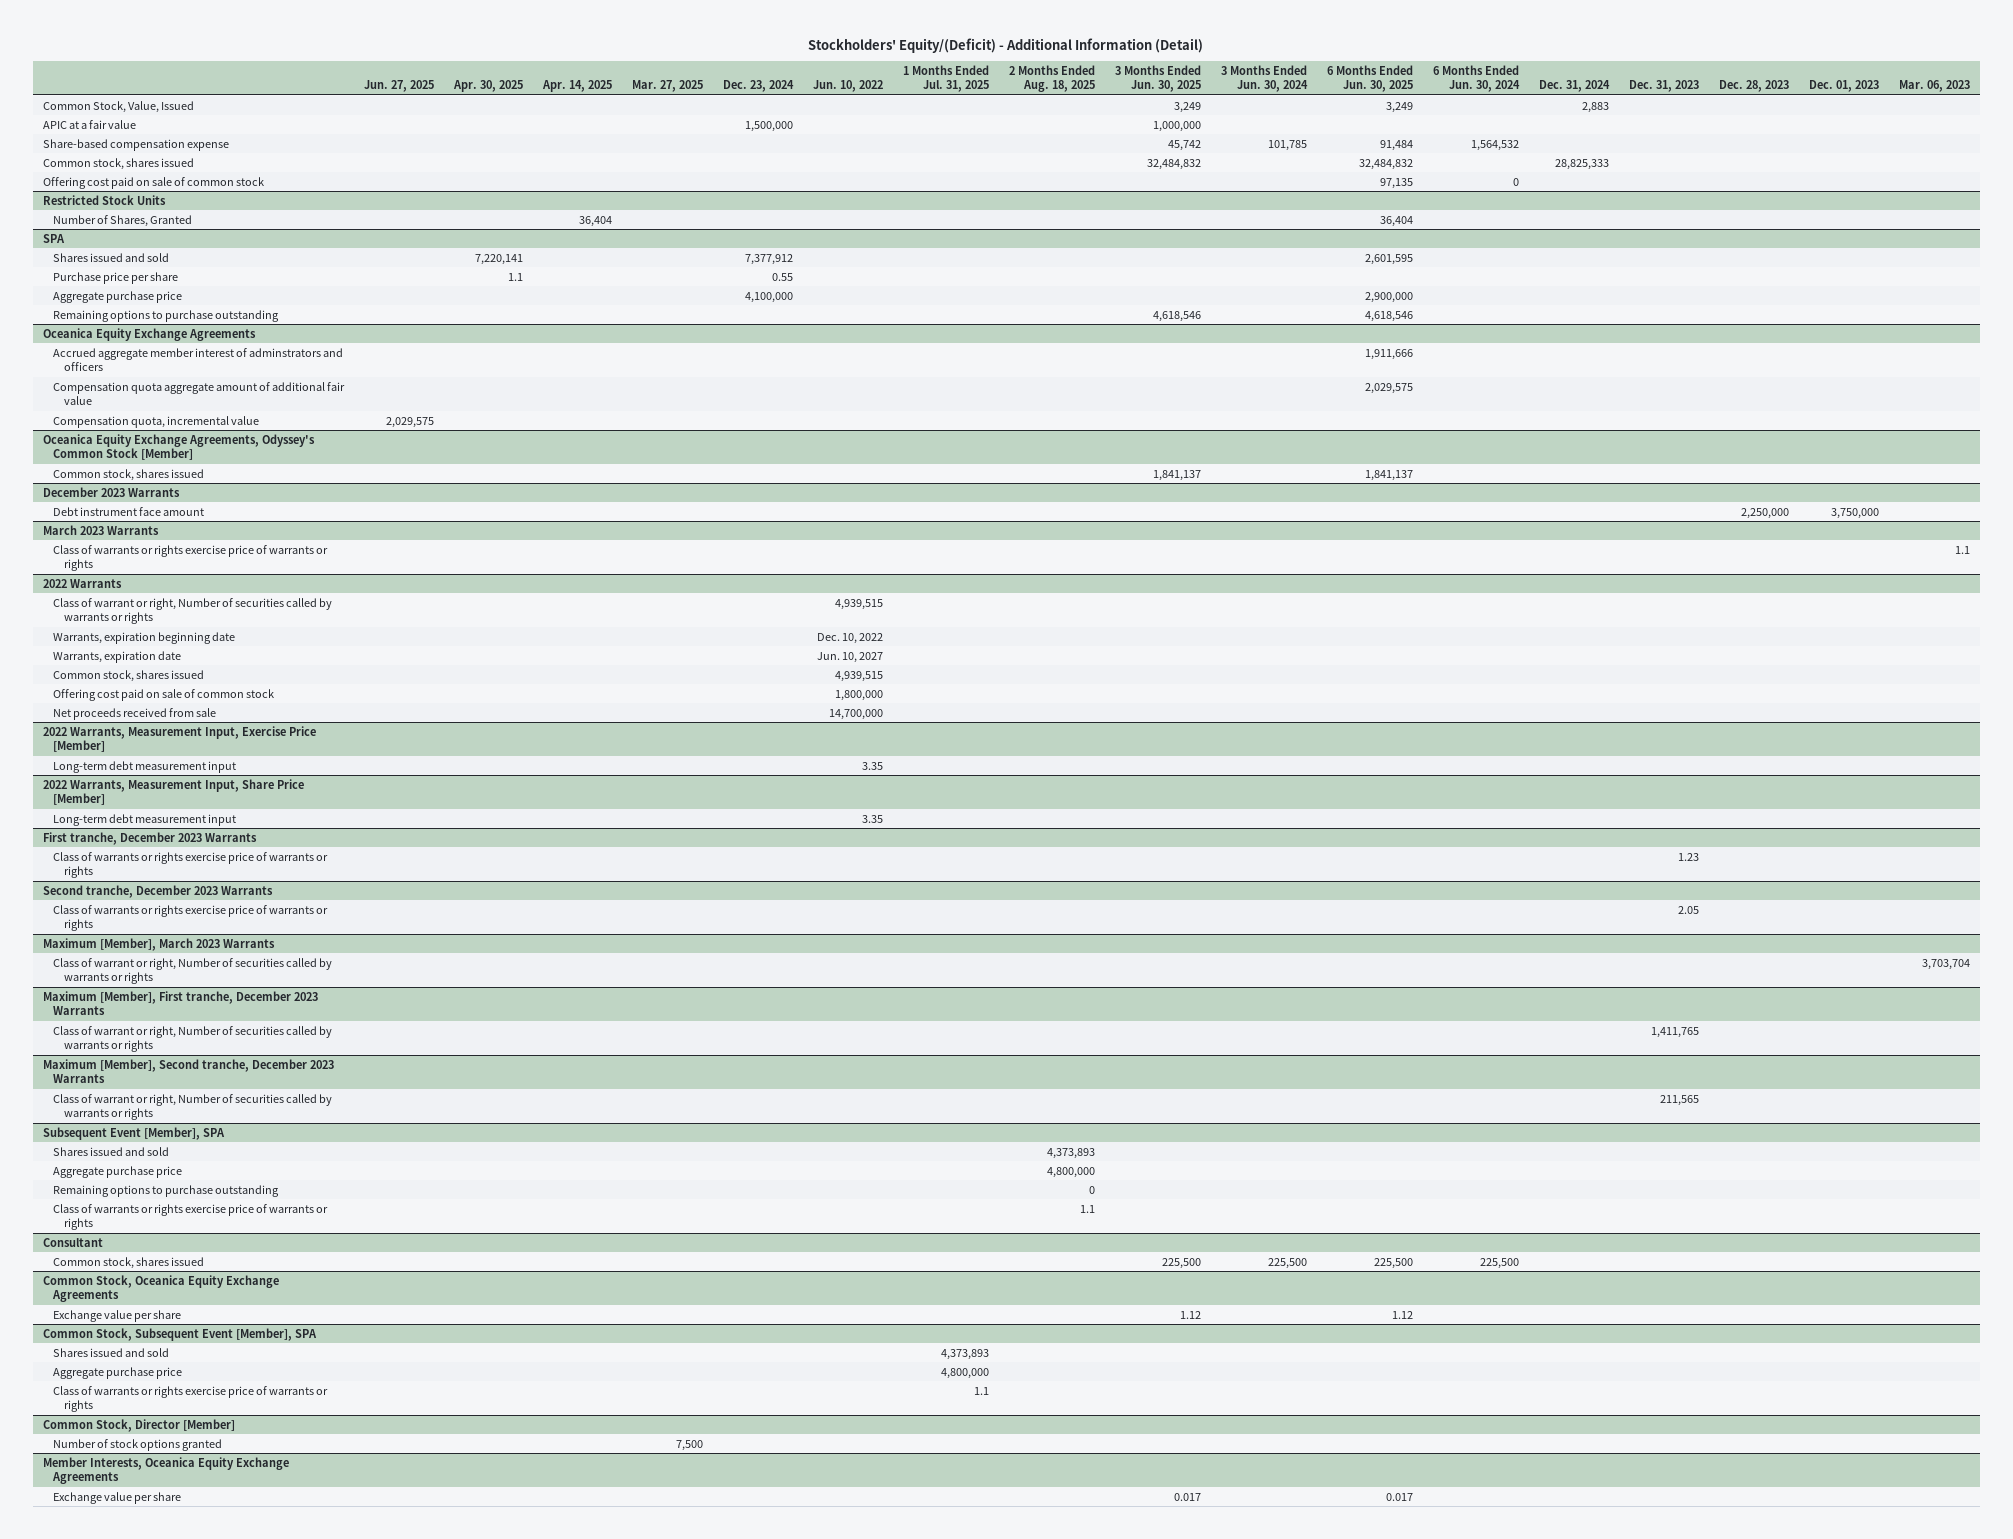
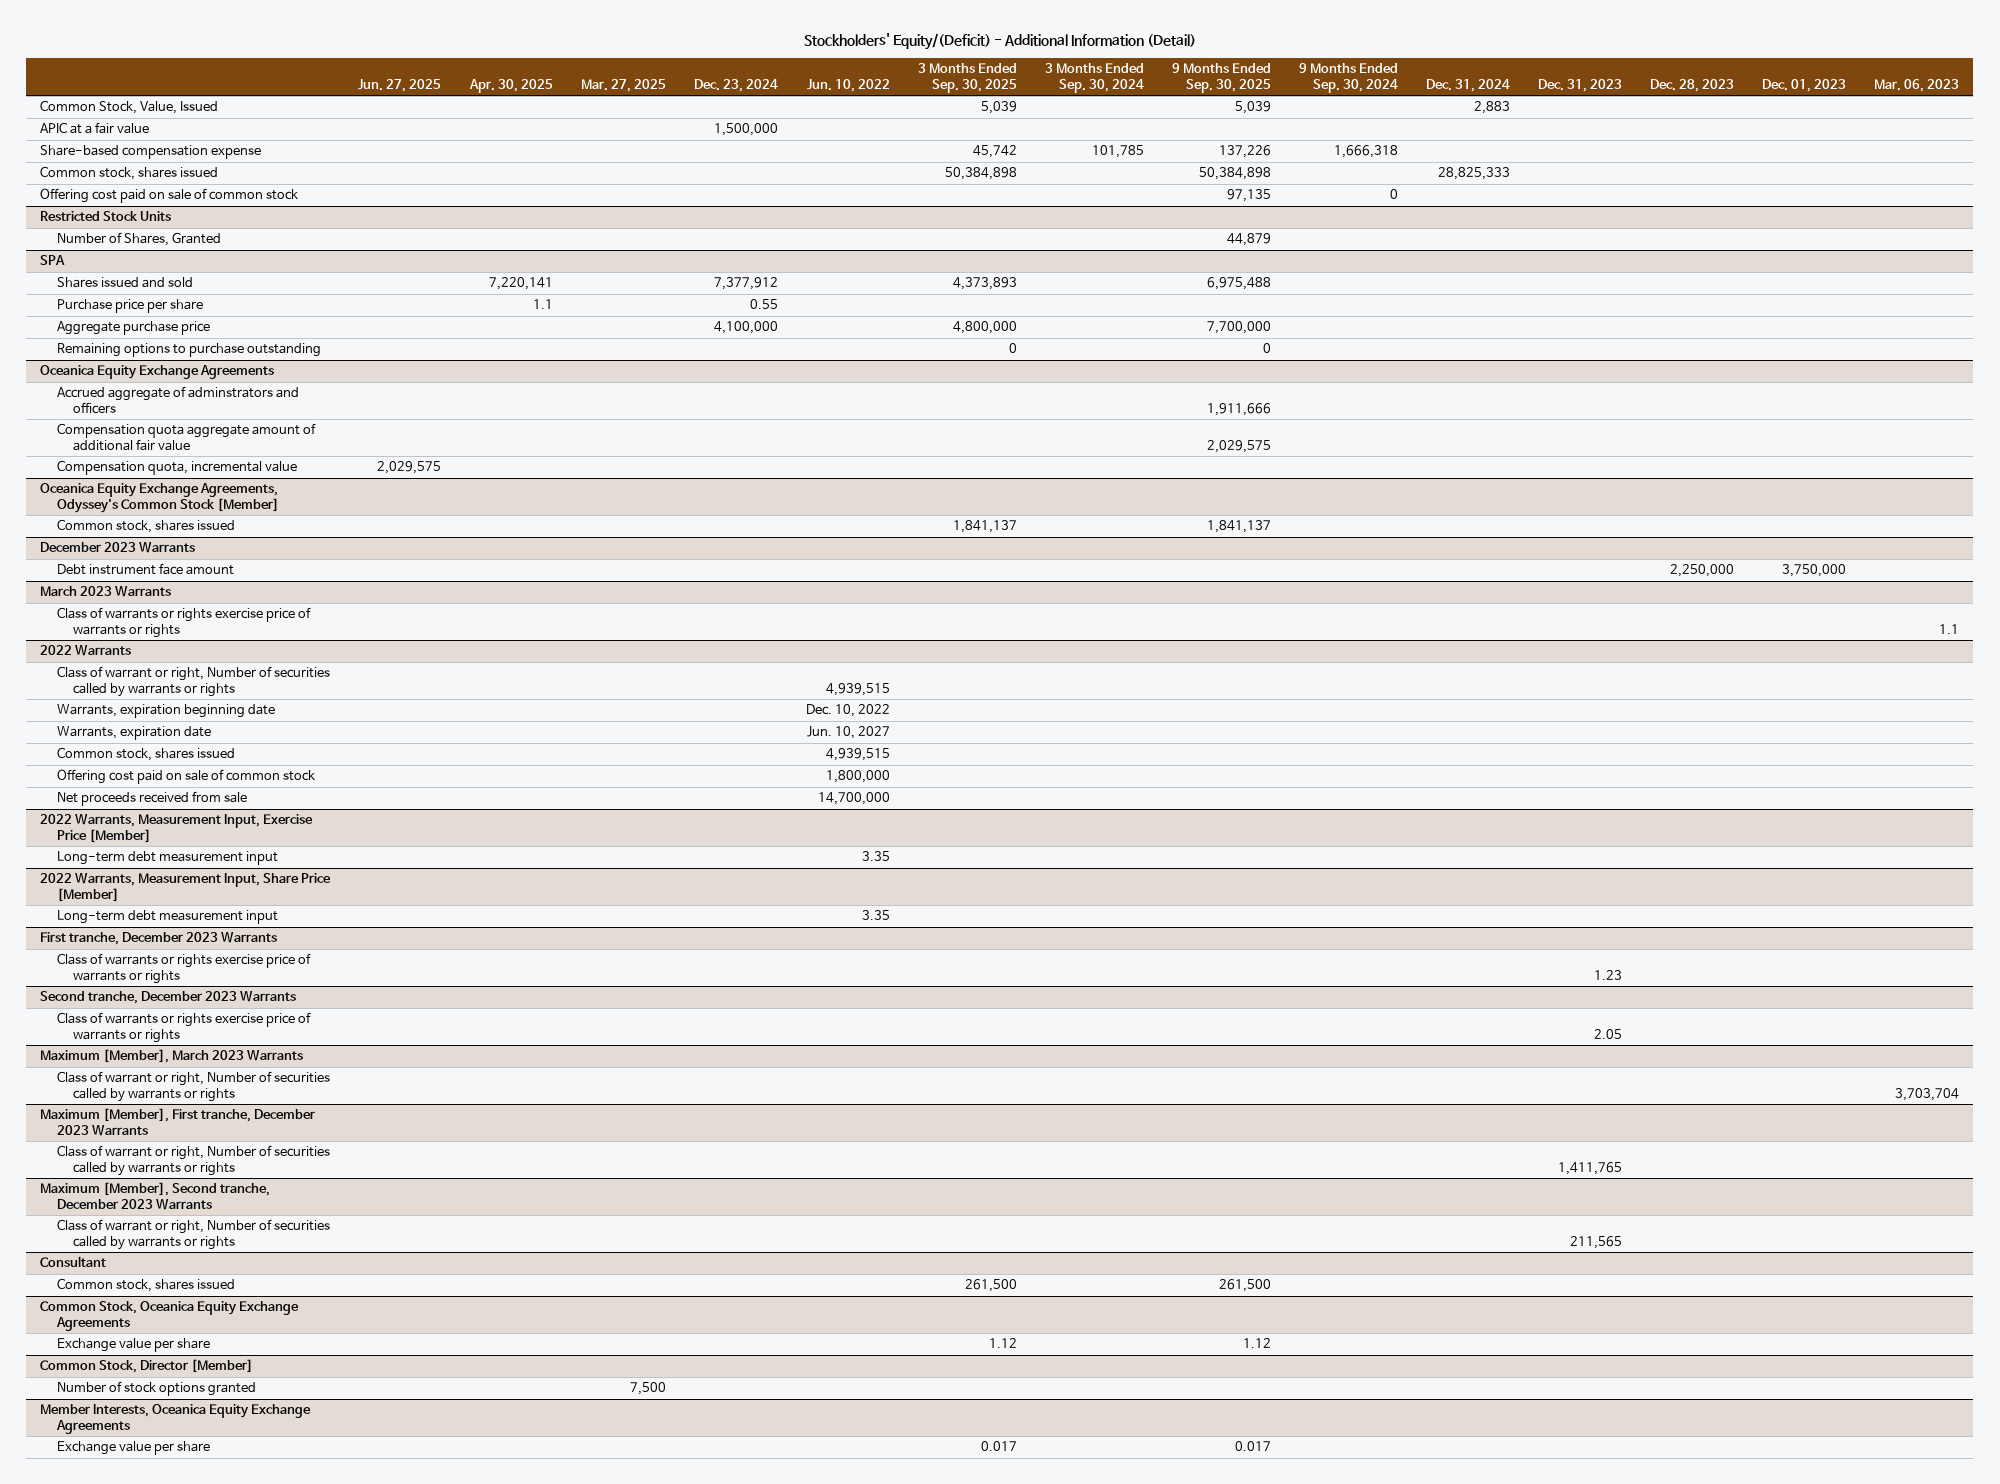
[542,80,613,93] Apr. 14, 2025 -> none
[903,64,990,93] 1 Months Ended Jul. 31, 2025 -> none
[1009,64,1096,93] 2 Months Ended Aug. 18, 2025 -> none
[1115,64,1202,93] 3 Months Ended Jun. 30, 2025 -> none
[1221,64,1309,93] 3 Months Ended Jun. 30, 2024 -> none
[1327,64,1414,93] 6 Months Ended Jun. 30, 2025 -> none
[1433,64,1521,93] 6 Months Ended Jun. 30, 2024 -> none
none -> [917,62,1017,93] 3 Months Ended Sep. 30, 2025
none -> [1044,62,1144,93] 3 Months Ended Sep. 30, 2024
none -> [1171,62,1271,93] 9 Months Ended Sep. 30, 2025
none -> [1298,62,1398,93] 9 Months Ended Sep. 30, 2024
[53,347,344,371] Accrued aggregate member interest of adminstrators and officers -> [56,386,299,415] Accrued aggregate of adminstrators and officers
[42,1126,225,1140] Subsequent Event [Member], SPA -> none
[53,1146,170,1156] Shares issued and sold -> none
[53,1165,183,1178] Aggregate purchase price -> none
[53,1184,280,1197] Remaining options to purchase outstanding -> none
[53,1203,329,1230] Class of warrants or rights exercise price of warrants or rights -> none
[42,1327,317,1341] Common Stock, Subsequent Event [Member], SPA -> none
[53,1347,170,1357] Shares issued and sold -> none
[53,1366,183,1379] Aggregate purchase price -> none
[53,1385,329,1412] Class of warrants or rights exercise price of warrants or rights -> none

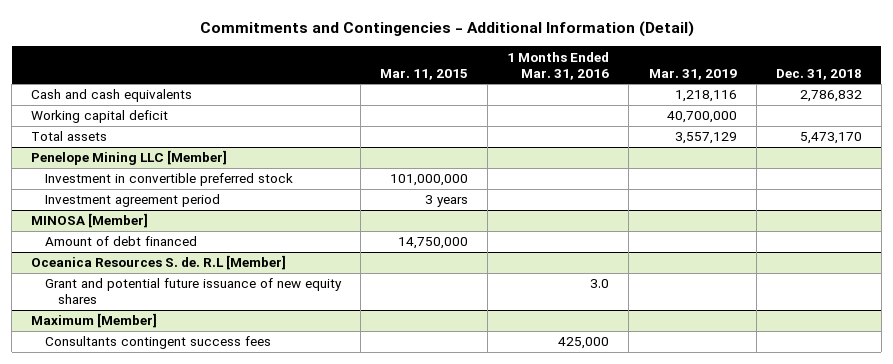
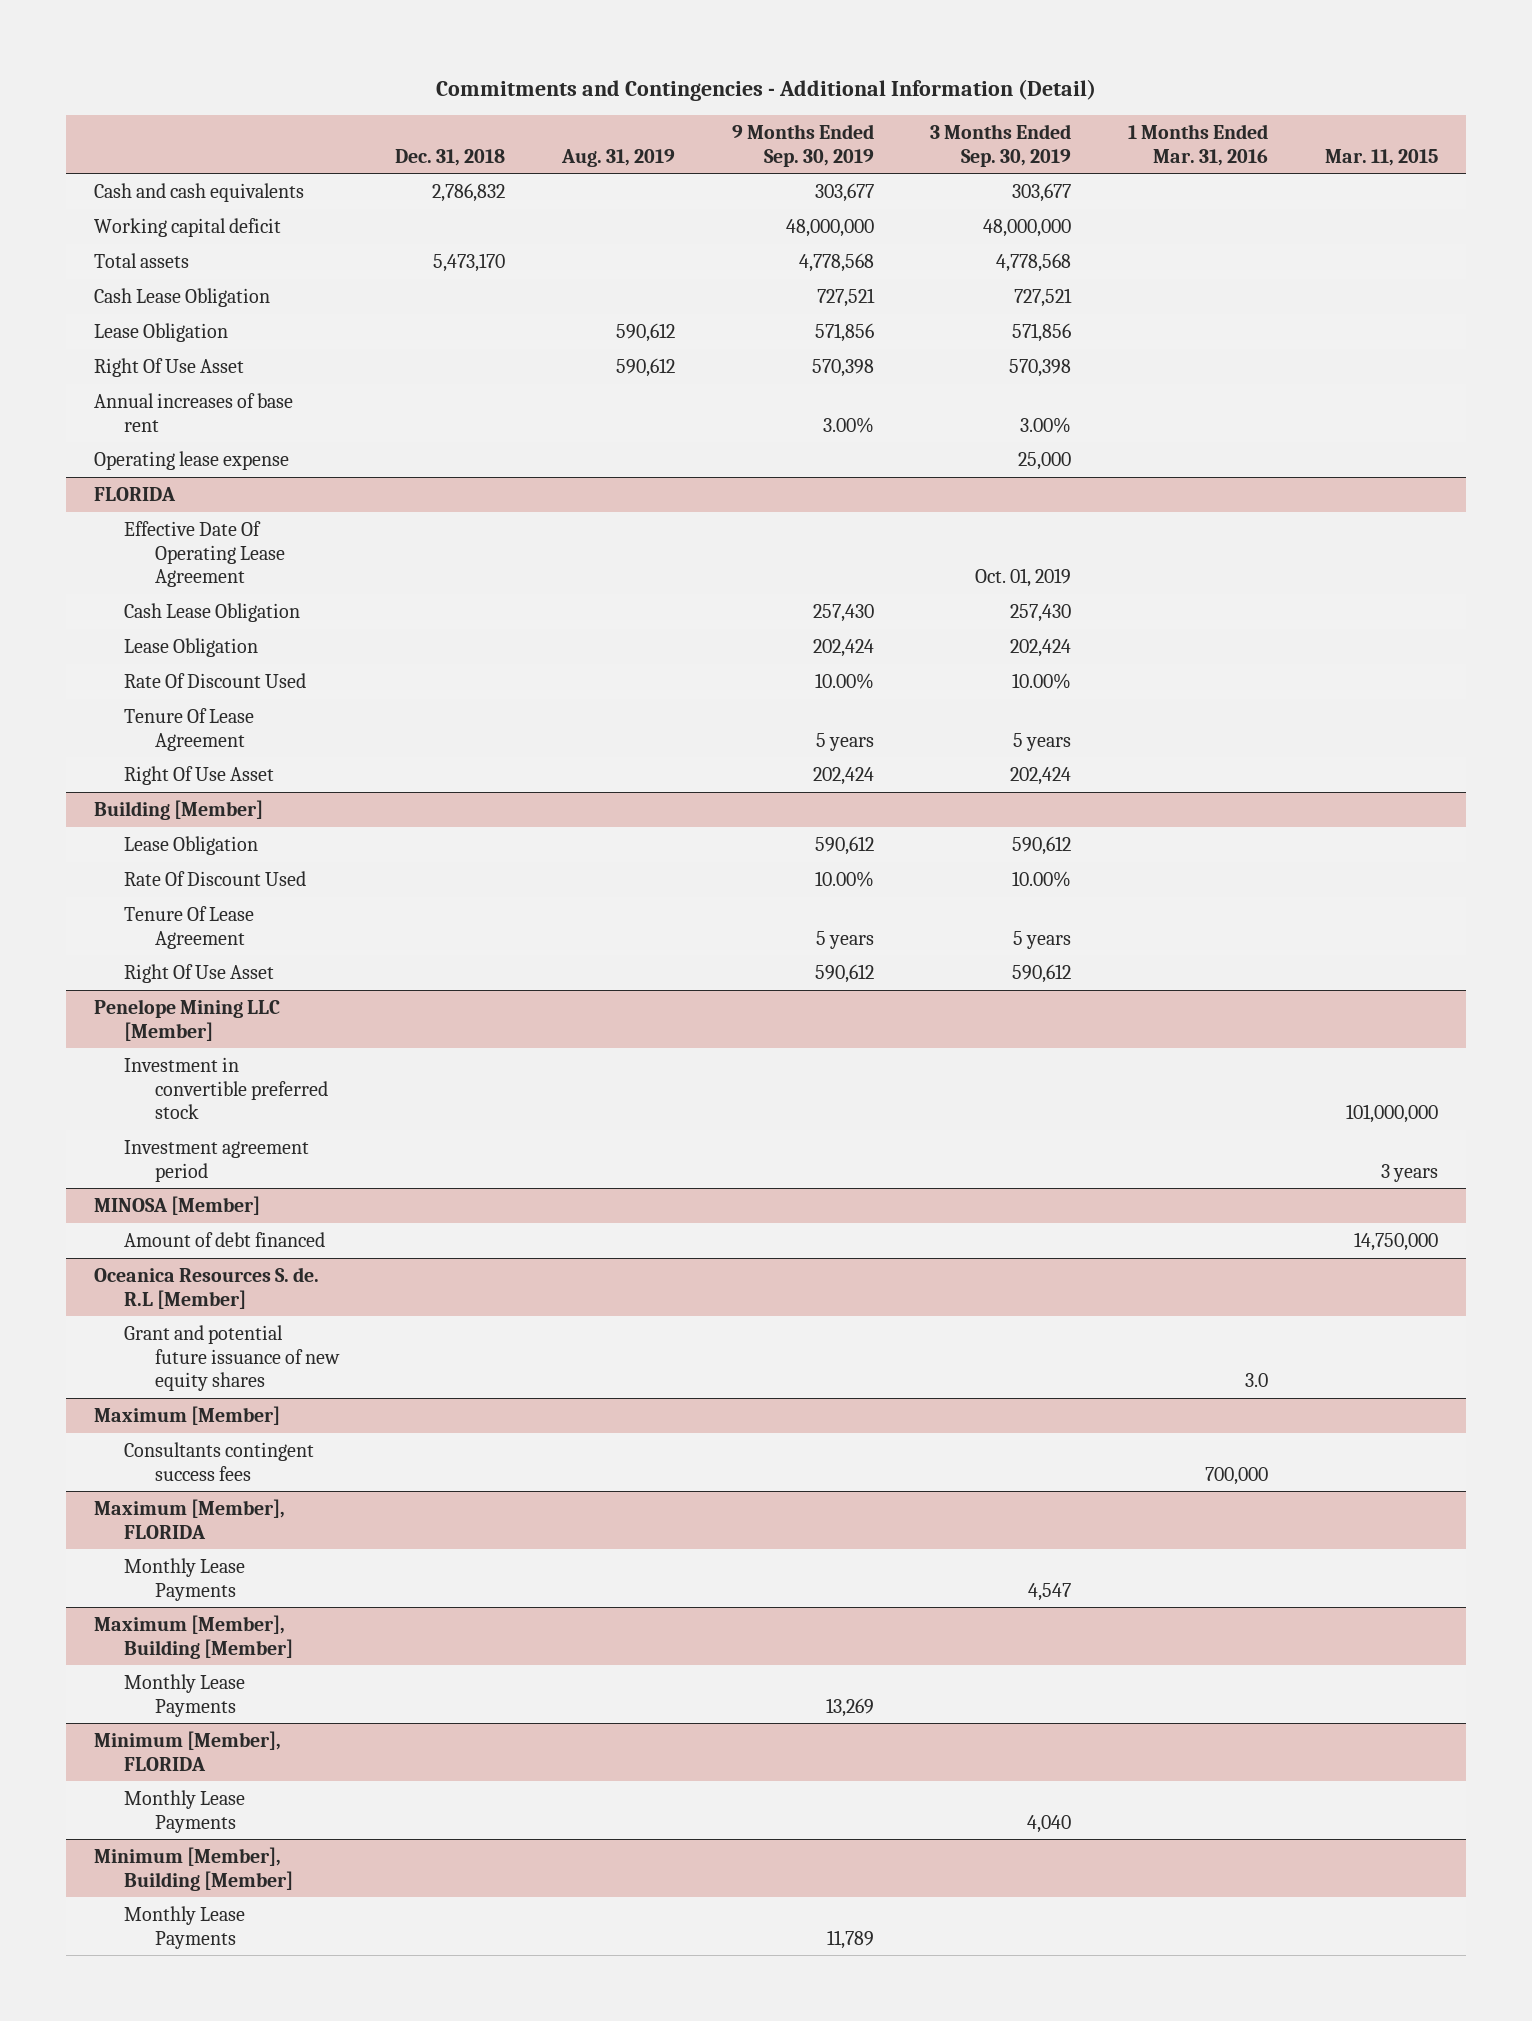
[648,68,737,80] Mar. 31, 2019 -> none
none -> [561,148,676,167] Aug. 31, 2019
none -> [731,124,874,167] 9 Months Ended Sep. 30, 2019
none -> [930,124,1072,167] 3 Months Ended Sep. 30, 2019
none -> [94,288,271,308] Cash Lease Obligation
none -> [94,323,229,343] Lease Obligation
none -> [94,358,245,378] Right Of Use Asset
none -> [94,393,294,432] Annual increases of base rent
none -> [94,451,290,471] Operating lease expense
none -> [94,487,177,502] FLORIDA
none -> [124,521,285,587] Effective Date Of Operating Lease Agreement
none -> [124,603,301,623] Cash Lease Obligation
none -> [124,638,259,658] Lease Obligation
none -> [124,673,307,689] Rate Of Discount Used
none -> [124,708,255,751] Tenure Of Lease Agreement
none -> [124,766,275,786] Right Of Use Asset
none -> [94,800,264,821] Building [Member]
none -> [124,836,259,856] Lease Obligation
none -> [124,871,307,887] Rate Of Discount Used
none -> [124,906,255,949] Tenure Of Lease Agreement
none -> [124,964,275,984] Right Of Use Asset
[558,337,610,350] 425,000 -> [1205,1466,1269,1485] 700,000
none -> [94,1499,286,1539] Maximum [Member], FLORIDA
none -> [124,1558,246,1601] Monthly Lease Payments
none -> [94,1615,294,1659] Maximum [Member], Building [Member]
none -> [124,1674,246,1717] Monthly Lease Payments
none -> [94,1731,282,1771] Minimum [Member], FLORIDA
none -> [124,1790,246,1833] Monthly Lease Payments
none -> [94,1847,294,1891] Minimum [Member], Building [Member]
none -> [124,1906,246,1949] Monthly Lease Payments

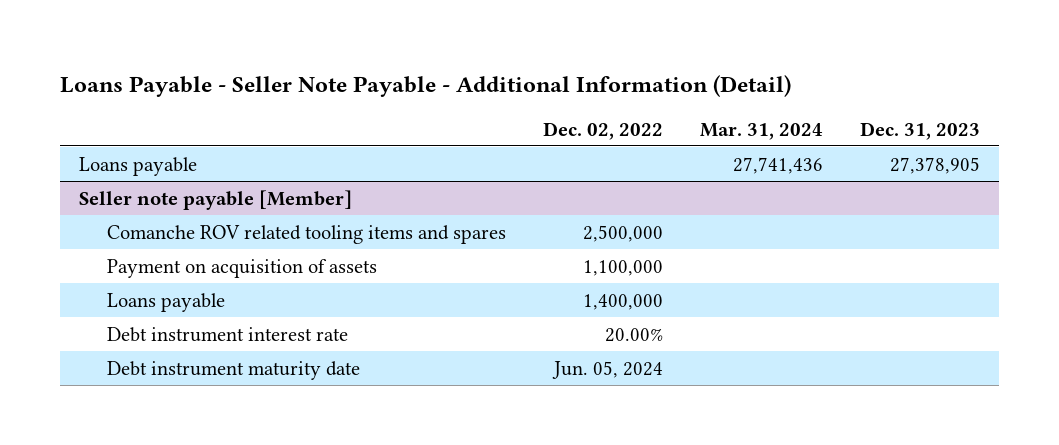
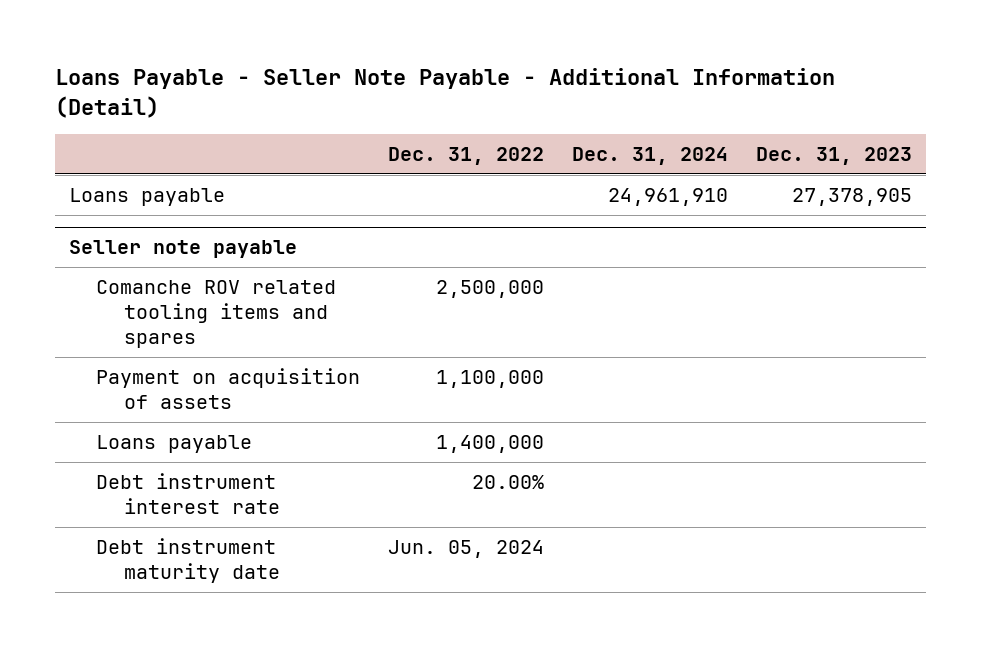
[543,121,664,140] Dec. 02, 2022 -> none
[700,122,824,140] Mar. 31, 2024 -> none
none -> [388,146,545,165] Dec. 31, 2022
none -> [572,146,729,165] Dec. 31, 2024
[78,189,352,210] Seller note payable [Member] -> [68,240,297,259] Seller note payable

